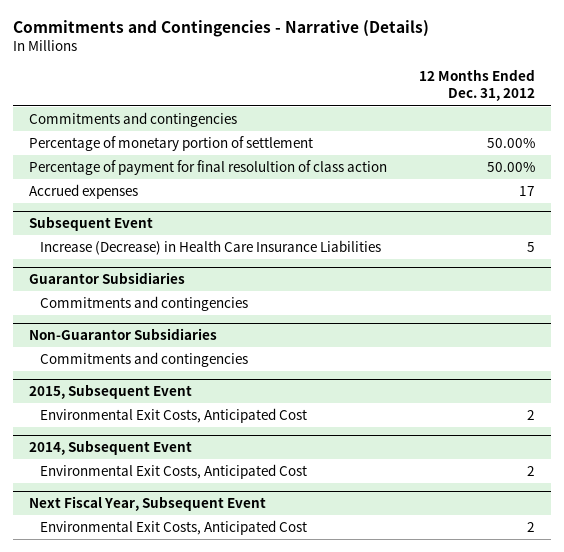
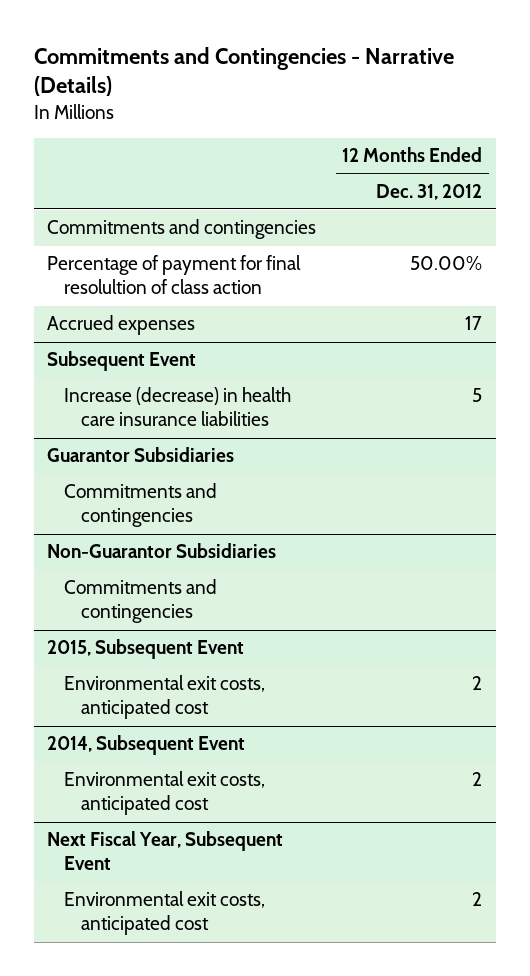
[28,135,313,151] Percentage of monetary portion of settlement -> none
[39,239,381,255] Increase (Decrease) in Health Care Insurance Liabilities -> [64,387,292,427] Increase (decrease) in health care insurance liabilities
[39,407,307,423] Environmental Exit Costs, Anticipated Cost -> [64,675,266,720] Environmental exit costs, anticipated cost
[39,463,307,479] Environmental Exit Costs, Anticipated Cost -> [64,771,266,816] Environmental exit costs, anticipated cost
[39,519,307,535] Environmental Exit Costs, Anticipated Cost -> [64,891,266,936] Environmental exit costs, anticipated cost

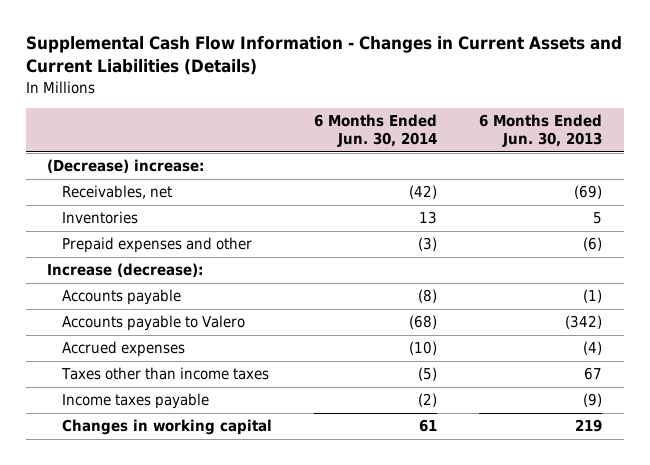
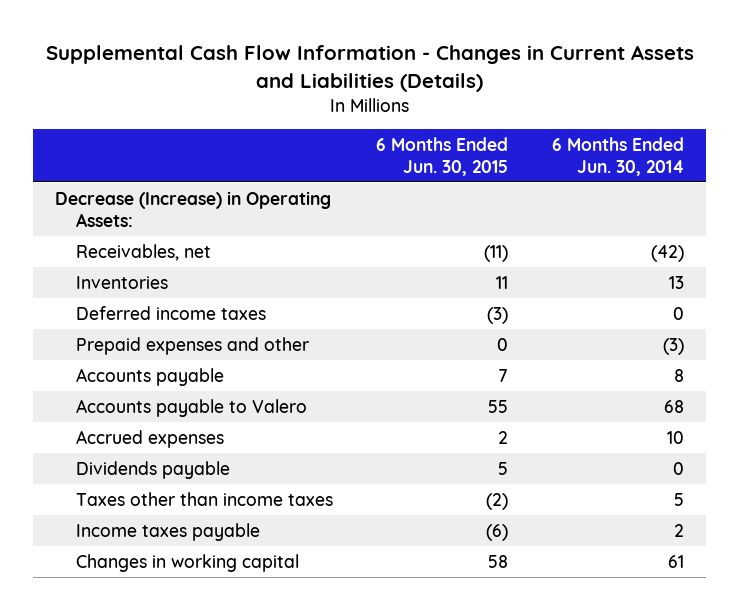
[26,36,623,76] Supplemental Cash Flow Information - Changes in Current Assets and Current Liabilities (Details) -> [45,45,694,92] Supplemental Cash Flow Information - Changes in Current Assets and Liabilities (Details)
[479,113,603,148] 6 Months Ended Jun. 30, 2013 -> none
none -> [376,136,509,176] 6 Months Ended Jun. 30, 2015
[47,159,205,174] (Decrease) increase: -> [54,190,331,227] Decrease (Increase) in Operating Assets:
none -> [75,305,266,320] Deferred income taxes
[47,263,204,278] Increase (decrease): -> none
[418,289,438,304] (8) -> [674,368,685,382] 8
[409,315,438,330] (68) -> [664,399,685,413] 68
[409,341,438,356] (10) -> [667,430,685,444] 10
none -> [75,460,230,479] Dividends payable
[418,367,438,382] (5) -> [674,492,685,506] 5
[418,393,438,408] (2) -> [674,523,685,537] 2

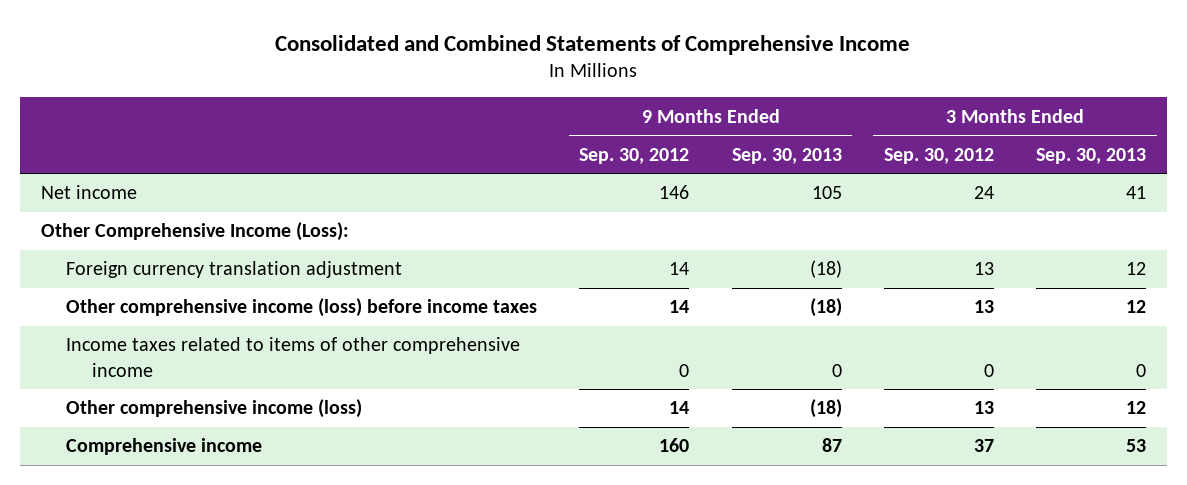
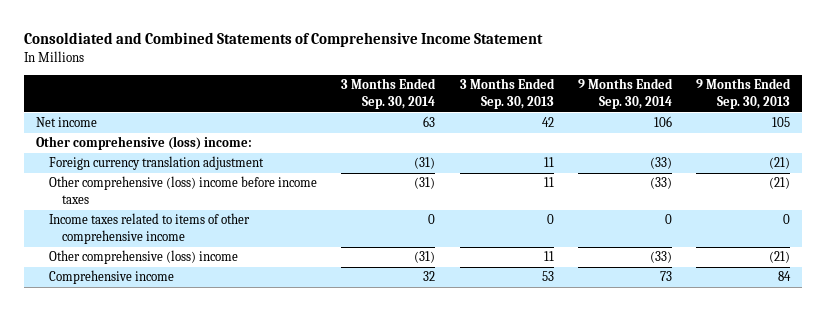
[275,34,911,55] Consolidated and Combined Statements of Comprehensive Income -> [23,32,543,48] Consoldiated and Combined Statements of Comprehensive Income Statement
[579,147,690,164] Sep. 30, 2012 -> none
[883,147,994,164] Sep. 30, 2012 -> none
none -> [341,78,437,109] 3 Months Ended Sep. 30, 2014
none -> [577,78,673,109] 9 Months Ended Sep. 30, 2014
[1126,186,1147,200] 41 -> [541,117,554,128] 42
[40,222,349,242] Other Comprehensive Income (Loss): -> [36,136,253,151] Other comprehensive (loss) income:
[809,260,842,279] (18) -> [769,157,791,170] (21)
[1126,262,1147,276] 12 -> [543,157,554,168] 11
[66,298,538,318] Other comprehensive income (loss) before income taxes -> [49,176,318,204] Other comprehensive (loss) income before income taxes
[809,298,842,318] (18) -> [769,177,791,190] (21)
[1126,300,1147,314] 12 -> [543,177,554,188] 11
[66,399,363,419] Other comprehensive income (loss) -> [49,250,239,265] Other comprehensive (loss) income
[809,399,842,419] (18) -> [769,251,791,264] (21)
[1126,401,1147,415] 12 -> [543,251,554,262] 11
[821,438,842,453] 87 -> [778,271,792,282] 84

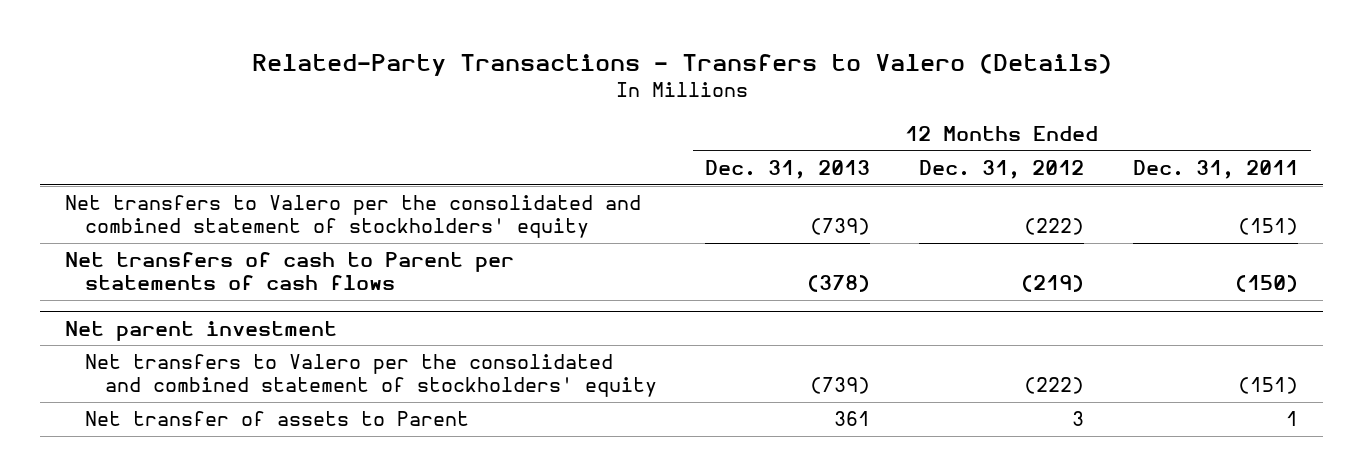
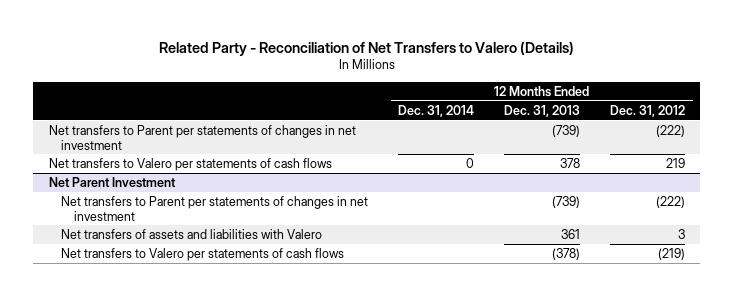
[251,53,1112,76] Related-Party Transactions - Transfers to Valero (Details) -> [158,40,574,56] Related Party - Reconciliation of Net Transfers to Valero (Details)
[1133,160,1299,180] Dec. 31, 2011 -> none
none -> [398,104,475,117] Dec. 31, 2014
[64,195,641,239] Net transfers to Valero per the consolidated and combined statement of stockholders' equity -> [48,124,356,150] Net transfers to Parent per statements of changes in net investment
[64,252,514,291] Net transfers of cash to Parent per statements of cash flows -> [48,157,332,171] Net transfers to Valero per statements of cash flows
[807,275,871,293] (378) -> [560,157,581,168] 378
[1021,275,1085,293] (219) -> [666,157,686,168] 219
[64,320,337,341] Net parent investment -> [48,176,176,188] Net Parent Investment
[84,354,657,398] Net transfers to Valero per the consolidated and combined statement of stockholders' equity -> [61,195,369,221] Net transfers to Parent per statements of changes in net investment
[84,411,469,427] Net transfer of assets to Parent -> [61,228,323,239] Net transfers of assets and liabilities with Valero
none -> [61,247,345,261] Net transfers to Valero per statements of cash flows

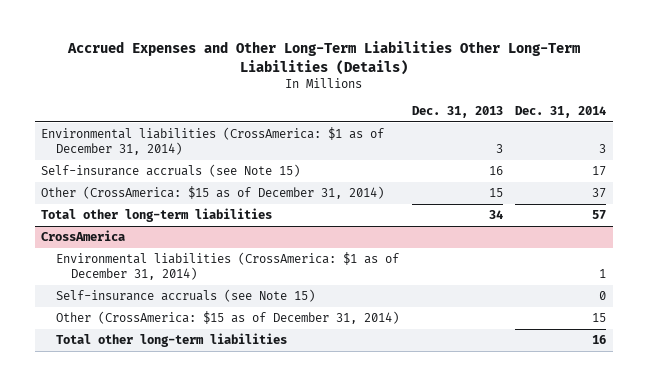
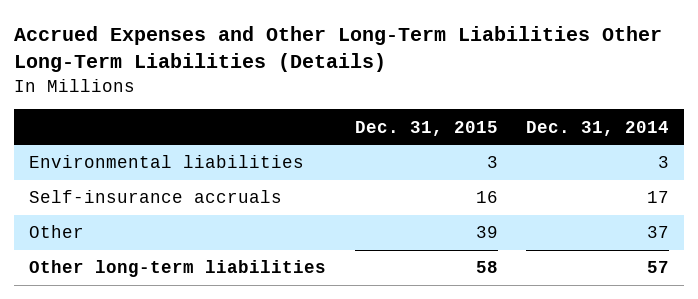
[411,105,503,118] Dec. 31, 2013 -> none
none -> [354,120,498,136] Dec. 31, 2015
[40,230,125,242] CrossAmerica -> none
[56,252,400,280] Environmental liabilities (CrossAmerica: $1 as of December 31, 2014) -> none
[56,289,316,303] Self-insurance accruals (see Note 15) -> none
[56,311,400,325] Other (CrossAmerica: $15 as of December 31, 2014) -> none
[56,333,288,348] Total other long-term liabilities -> none
[40,127,384,155] Environmental liabilities (CrossAmerica: $1 as of December 31, 2014) -> [28,155,304,169] Environmental liabilities
[40,164,300,178] Self-insurance accruals (see Note 15) -> [28,190,282,204] Self-insurance accruals
[40,186,384,200] Other (CrossAmerica: $15 as of December 31, 2014) -> [28,225,84,239] Other
[40,208,272,223] Total other long-term liabilities -> [28,260,326,278] Other long-term liabilities

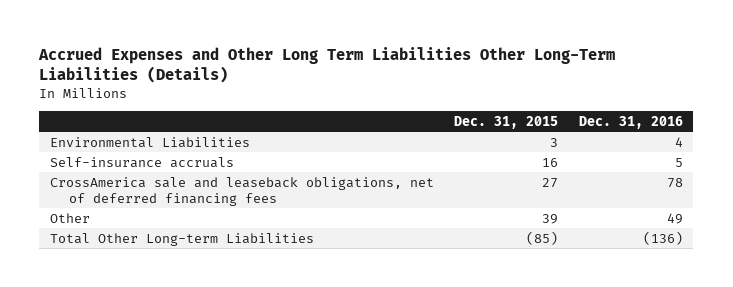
[14,26,663,73] Accrued Expenses and Other Long-Term Liabilities Other Long-Term Liabilities (Details) -> [38,46,616,84] Accrued Expenses and Other Long Term Liabilities Other Long-Term Liabilities (Details)
[526,120,670,136] Dec. 31, 2014 -> none
none -> [578,115,683,129] Dec. 31, 2016
[28,155,304,169] Environmental liabilities -> [49,136,250,148] Environmental Liabilities
none -> [49,176,434,206] CrossAmerica sale and leaseback obligations, net of deferred financing fees
[28,260,326,278] Other long-term liabilities -> [49,232,314,246] Total Other Long-term Liabilities
[475,261,498,274] 58 -> [526,230,559,245] (85)

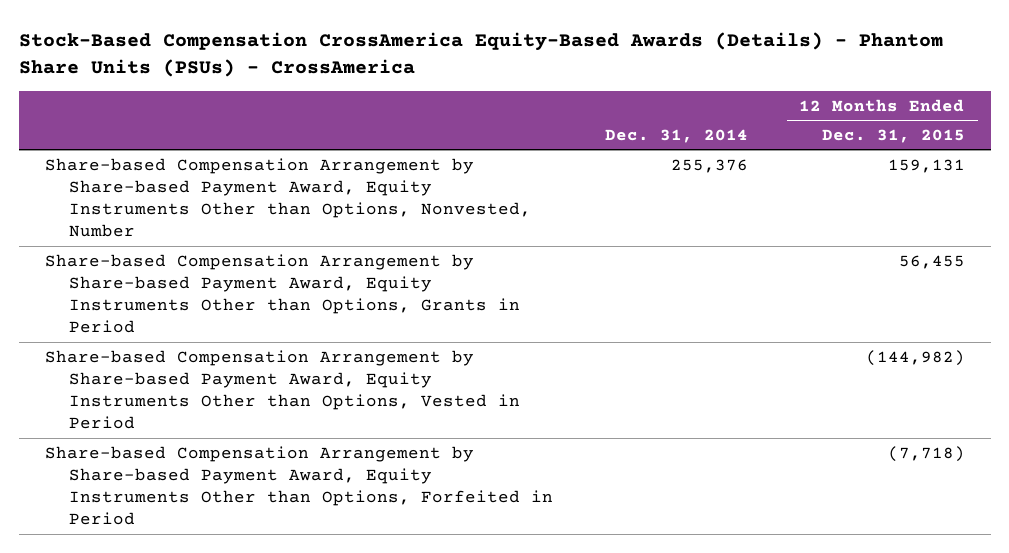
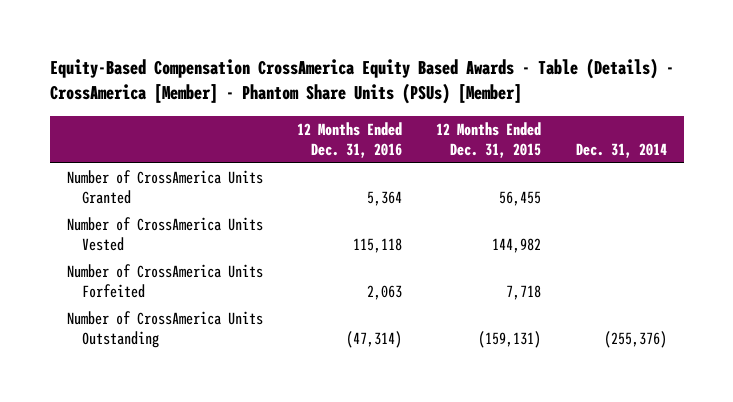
[18,31,943,78] Stock-Based Compensation CrossAmerica Equity-Based Awards (Details) - Phantom Share Units (PSUs) - CrossAmerica -> [49,58,674,105] Equity-Based Compensation CrossAmerica Equity Based Awards - Table (Details) - CrossAmerica [Member] - Phantom Share Units (PSUs) [Member]
none -> [297,121,403,158] 12 Months Ended Dec. 31, 2016
[44,157,531,238] Share-based Compensation Arrangement by Share-based Payment Award, Equity Instruments Other than Options, Nonvested, Number -> none
[44,349,520,430] Share-based Compensation Arrangement by Share-based Payment Award, Equity Instruments Other than Options, Vested in Period -> none
[44,445,553,526] Share-based Compensation Arrangement by Share-based Payment Award, Equity Instruments Other than Options, Forfeited in Period -> none
[44,253,520,334] Share-based Compensation Arrangement by Share-based Payment Award, Equity Instruments Other than Options, Grants in Period -> [66,170,263,205] Number of CrossAmerica Units Granted
none -> [66,217,263,252] Number of CrossAmerica Units Vested
none -> [66,264,263,299] Number of CrossAmerica Units Forfeited
none -> [66,311,263,349] Number of CrossAmerica Units Outstanding

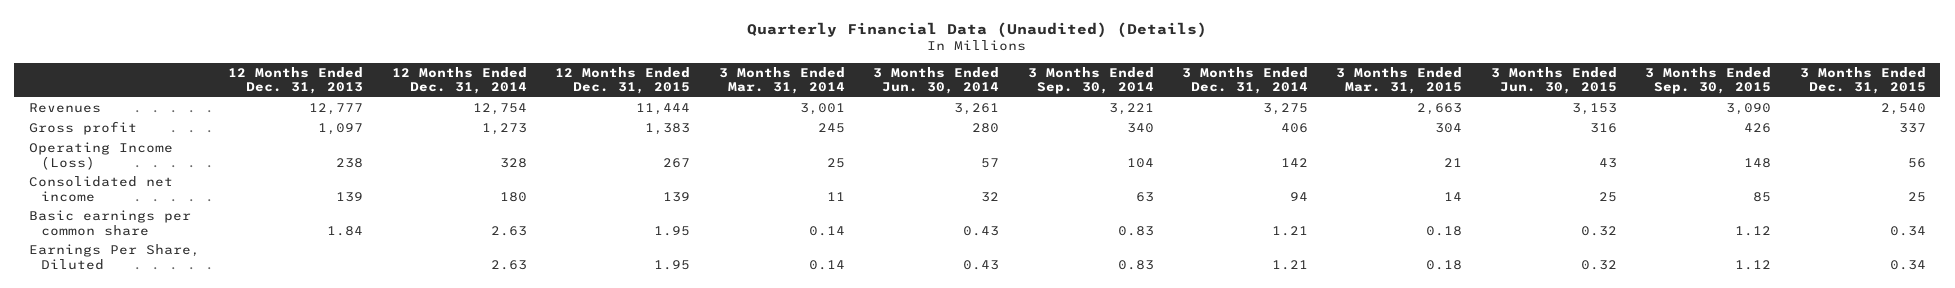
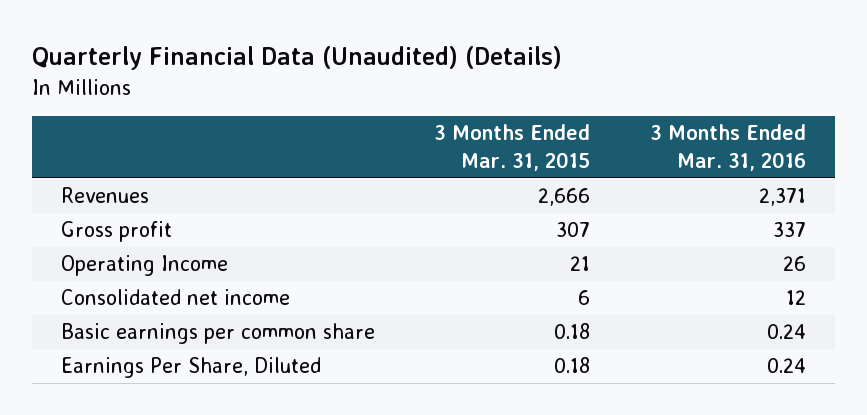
[228,66,364,95] 12 Months Ended Dec. 31, 2013 -> none
[391,66,527,95] 12 Months Ended Dec. 31, 2014 -> none
[555,66,691,95] 12 Months Ended Dec. 31, 2015 -> none
[718,66,845,95] 3 Months Ended Mar. 31, 2014 -> none
[873,66,1000,95] 3 Months Ended Jun. 30, 2014 -> none
[1027,66,1154,95] 3 Months Ended Sep. 30, 2014 -> none
[1181,66,1308,95] 3 Months Ended Dec. 31, 2014 -> none
[1490,66,1617,95] 3 Months Ended Jun. 30, 2015 -> none
[1645,66,1772,95] 3 Months Ended Sep. 30, 2015 -> none
[1799,66,1926,95] 3 Months Ended Dec. 31, 2015 -> none
none -> [649,124,806,172] 3 Months Ended Mar. 31, 2016
[1417,103,1463,116] 2,663 -> [538,188,591,207] 2,666
[1435,123,1463,134] 304 -> [556,222,591,238] 307
[28,142,173,170] Operating Income (Loss) -> [61,255,229,277] Operating Income
[1444,191,1463,201] 14 -> [578,290,591,306] 6

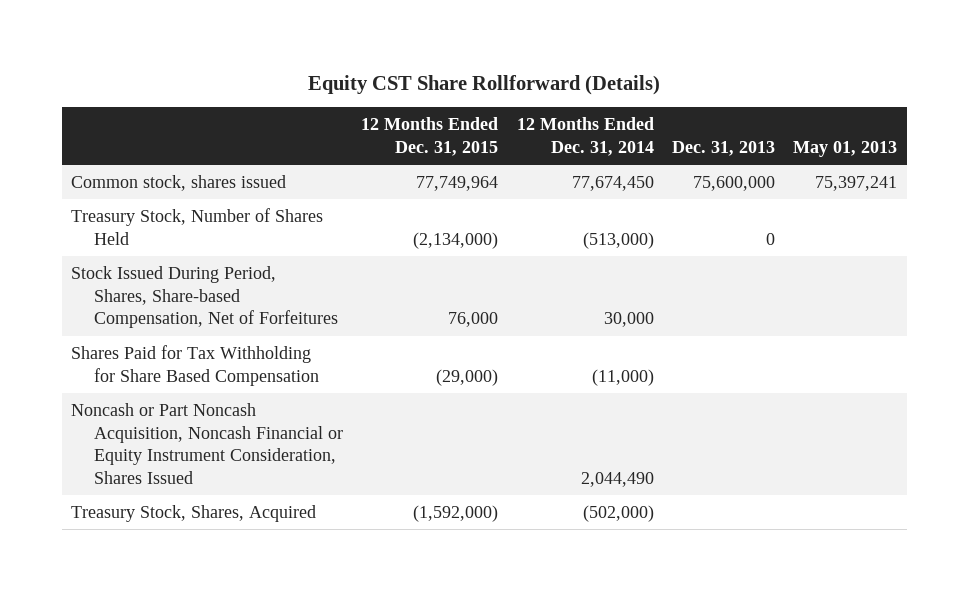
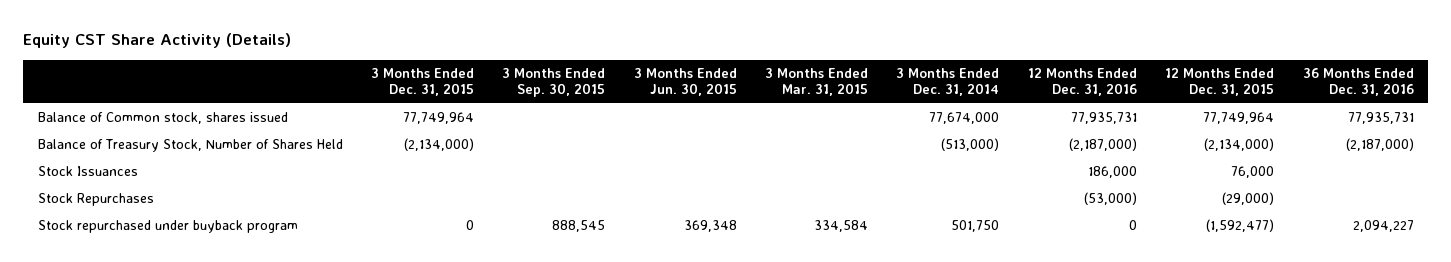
[308,74,661,95] Equity CST Share Rollforward (Details) -> [23,33,292,49] Equity CST Share Activity (Details)
[516,117,654,157] 12 Months Ended Dec. 31, 2014 -> none
[671,141,775,157] Dec. 31, 2013 -> none
[793,141,898,158] May 01, 2013 -> none
none -> [370,67,474,97] 3 Months Ended Dec. 31, 2015
none -> [502,67,606,98] 3 Months Ended Sep. 30, 2015
none -> [633,67,737,97] 3 Months Ended Jun. 30, 2015
none -> [765,67,869,97] 3 Months Ended Mar. 31, 2015
none -> [896,67,1000,97] 3 Months Ended Dec. 31, 2014
none -> [1027,67,1137,97] 12 Months Ended Dec. 31, 2016
none -> [1302,67,1414,97] 36 Months Ended Dec. 31, 2016
[71,402,343,484] Noncash or Part Noncash Acquisition, Noncash Financial or Equity Instrument Consideration, Shares Issued -> none
[71,504,317,522] Treasury Stock, Shares, Acquired -> none
[71,174,287,191] Common stock, shares issued -> [37,112,288,125] Balance of Common stock, shares issued
[71,207,324,245] Treasury Stock, Number of Shares Held -> [37,139,343,153] Balance of Treasury Stock, Number of Shares Held
[71,265,338,329] Stock Issued During Period, Shares, Share-based Compensation, Net of Forfeitures -> [37,166,138,177] Stock Issuances
[71,344,319,386] Shares Paid for Tax Withholding for Share Based Compensation -> [37,193,154,207] Stock Repurchases
none -> [37,220,298,234] Stock repurchased under buyback program

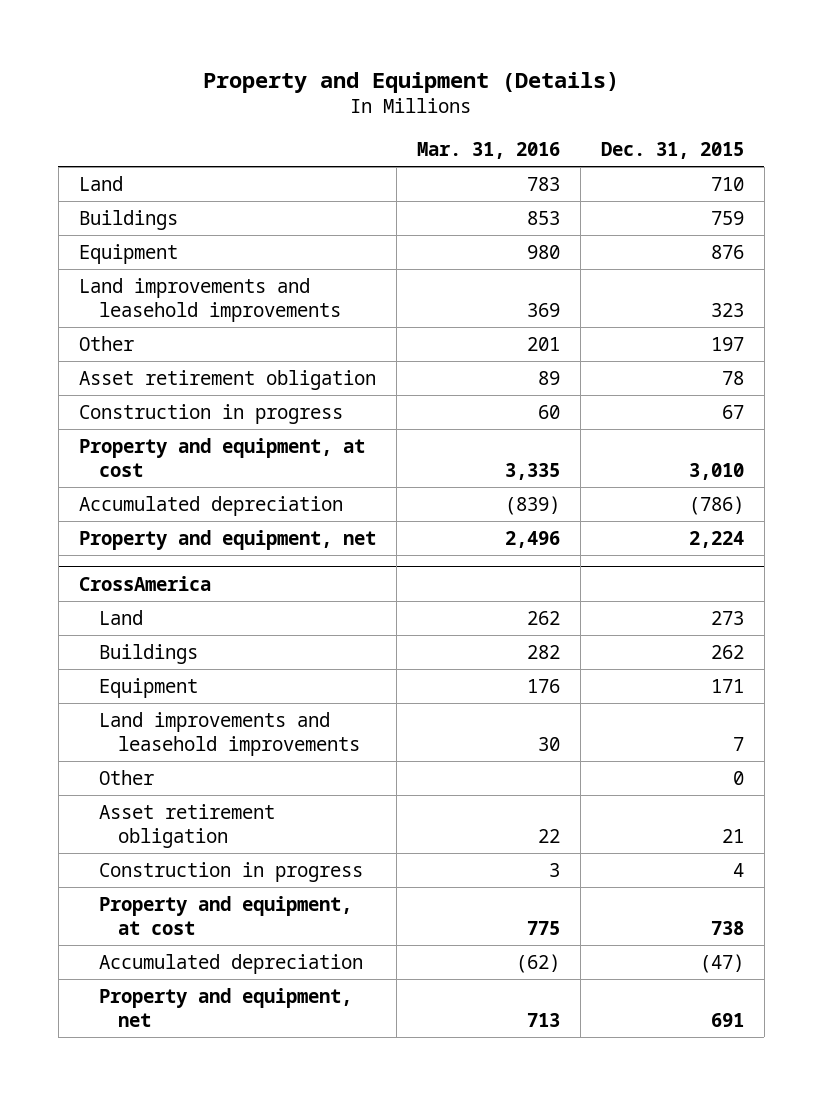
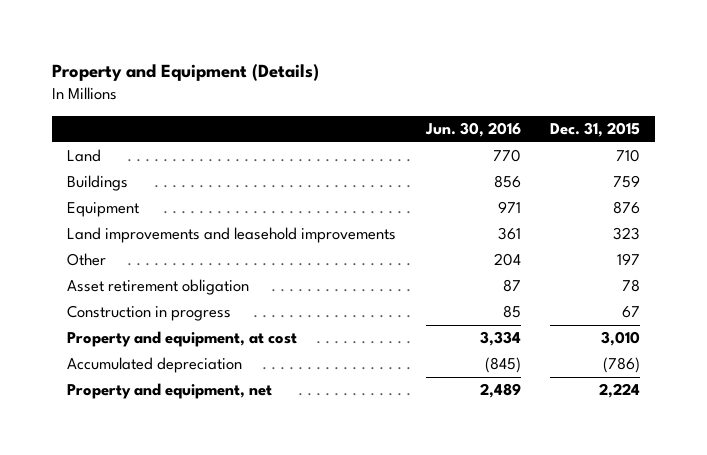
[416,141,560,159] Mar. 31, 2016 -> none
none -> [424,122,521,138] Jun. 30, 2016
[78,575,211,591] CrossAmerica -> none
[98,609,143,625] Land -> none
[98,643,198,664] Buildings -> none
[98,677,198,698] Equipment -> none
[98,711,361,756] Land improvements and leasehold improvements -> none
[98,769,154,785] Other -> none
[98,803,275,848] Asset retirement obligation -> none
[98,861,363,882] Construction in progress -> none
[98,895,352,935] Property and equipment, at cost -> none
[98,953,363,974] Accumulated depreciation -> none
[98,987,352,1027] Property and equipment, net -> none

